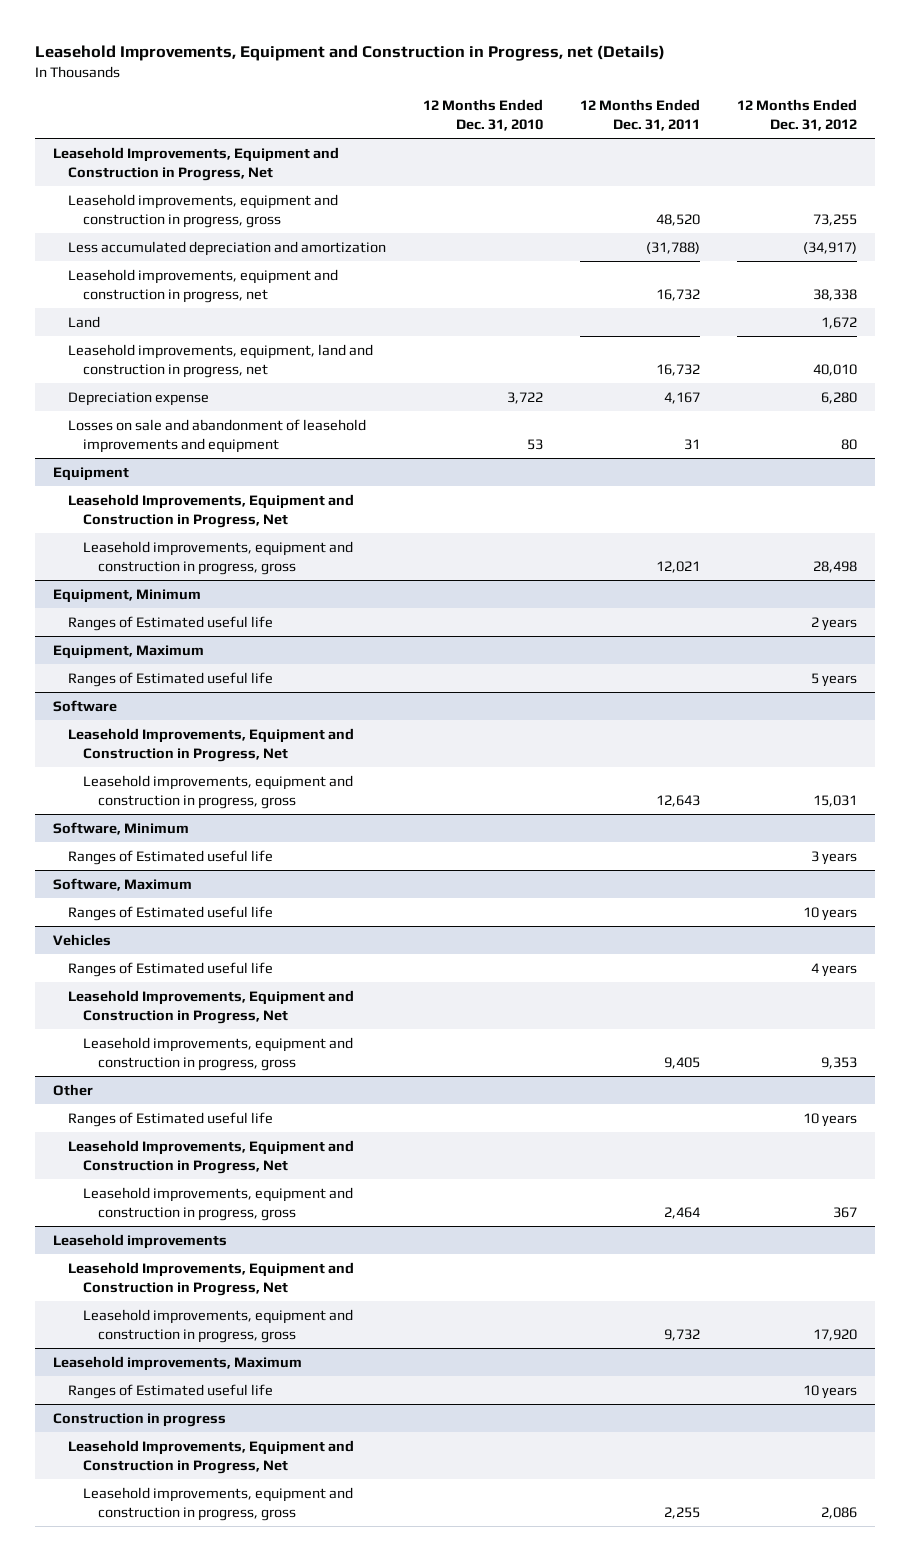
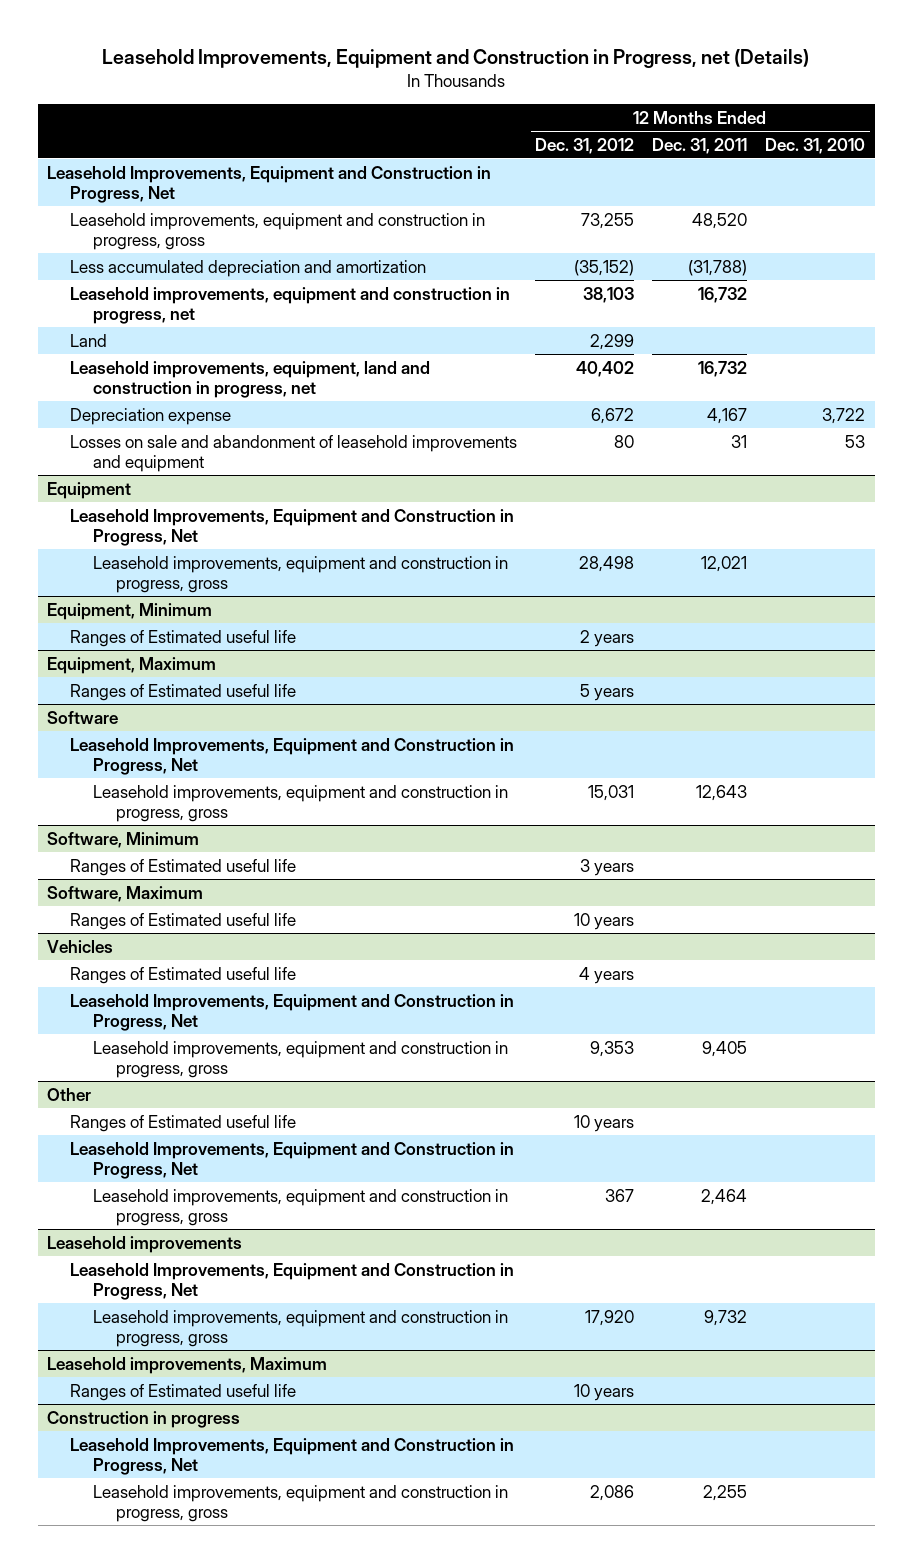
[802,241,857,254] (34,917) -> [574,259,635,276] (35,152)
[812,288,857,301] 38,338 -> [583,286,635,303] 38,103
[820,316,857,329] 1,672 -> [590,333,635,350] 2,299
[812,363,857,376] 40,010 -> [576,360,635,377] 40,402
[820,391,857,404] 6,280 -> [591,407,635,424] 6,672

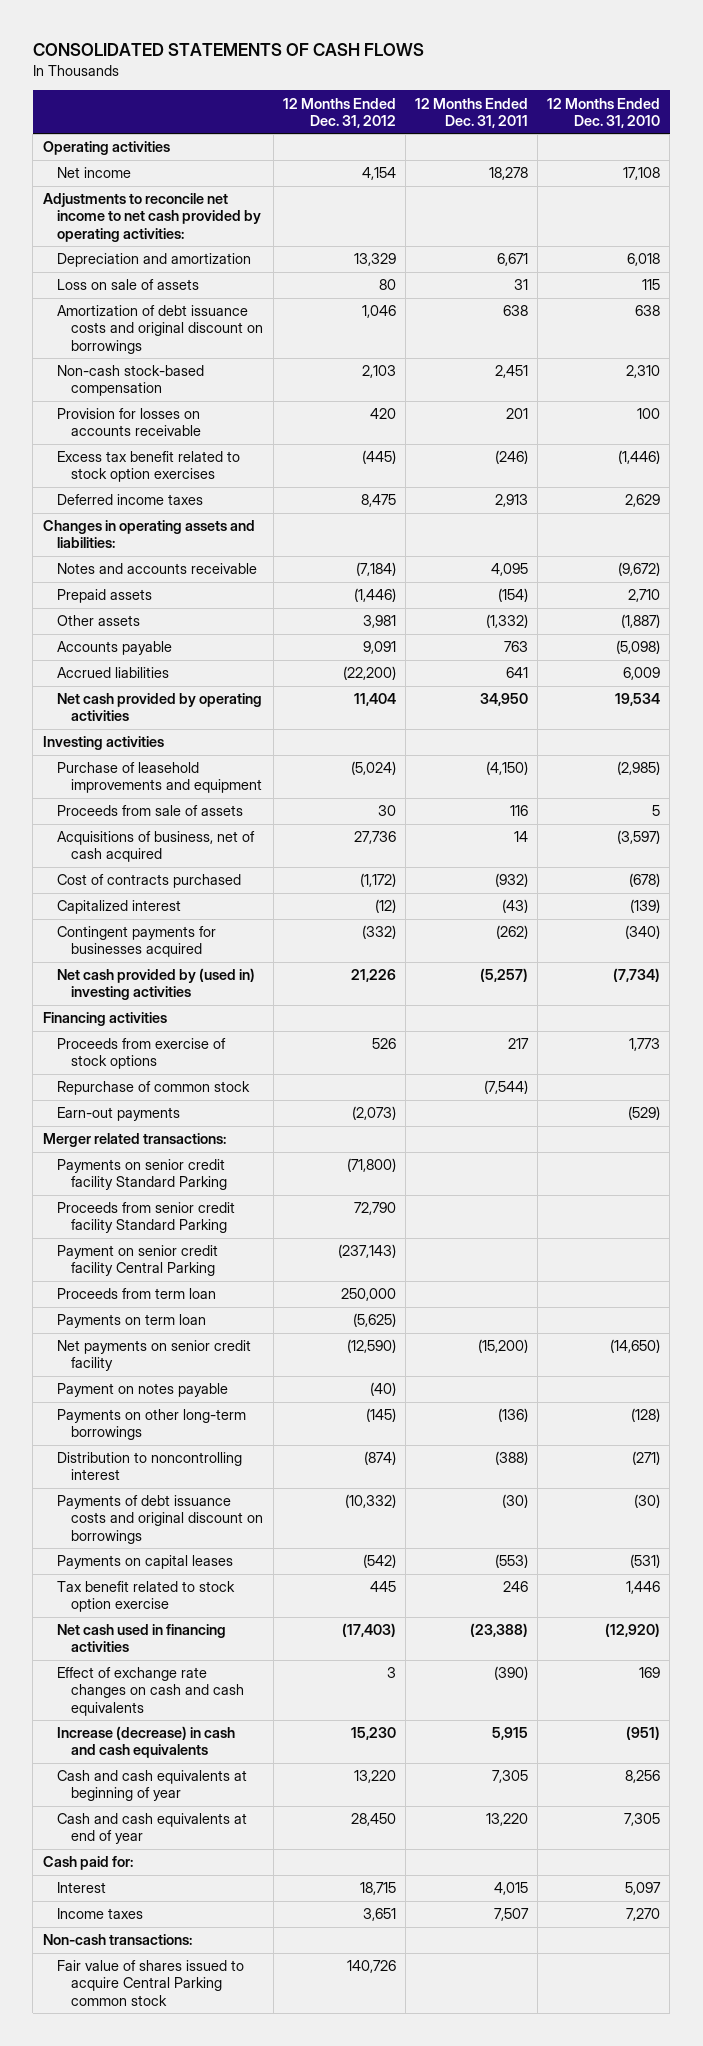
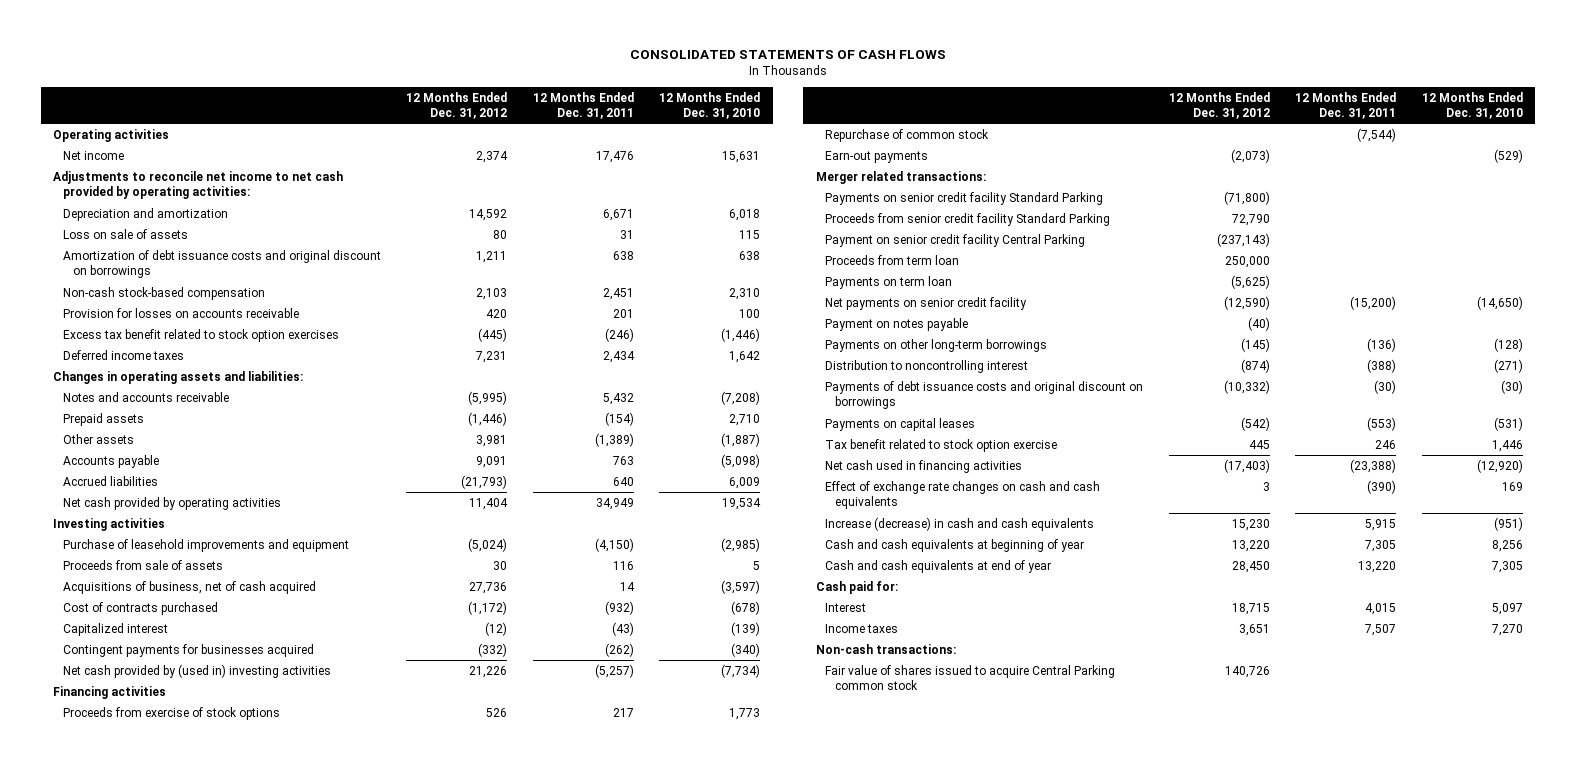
[361,167,396,181] 4,154 -> [476,150,509,163] 2,374
[488,167,528,181] 18,278 -> [595,150,634,163] 17,476
[623,167,661,181] 17,108 -> [722,150,761,163] 15,631
[353,253,396,267] 13,329 -> [469,208,508,221] 14,592
[361,305,396,319] 1,046 -> [476,250,508,263] 1,211
[360,494,396,508] 8,475 -> [476,350,508,363] 7,231
[494,494,528,508] 2,913 -> [602,350,635,363] 2,434
[625,494,661,508] 2,629 -> [729,350,761,363] 1,642
[355,562,396,577] (7,184) -> [468,390,508,405] (5,995)
[490,563,528,577] 4,095 -> [602,392,634,405] 5,432
[618,562,661,577] (9,672) -> [721,390,761,405] (7,208)
[485,614,528,629] (1,332) -> [594,432,634,447] (1,389)
[342,666,396,681] (22,200) -> [461,474,508,489] (21,793)
[505,667,528,679] 641 -> [612,476,634,486] 640
[479,693,528,707] 34,950 -> [595,497,634,510] 34,949

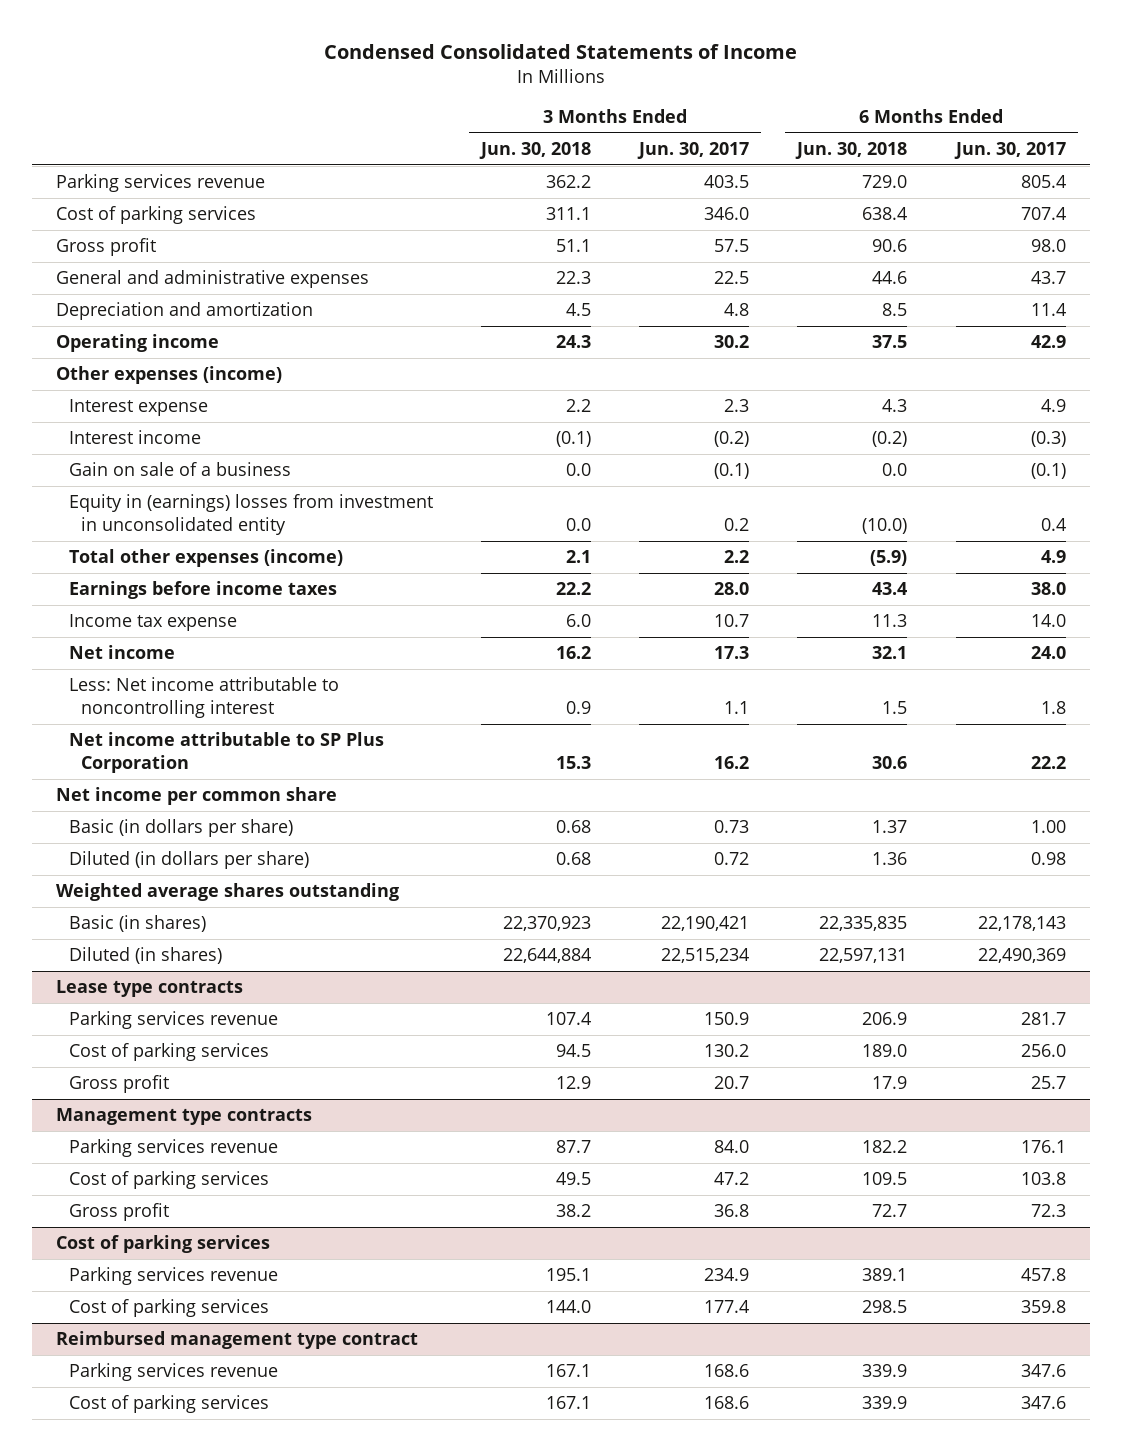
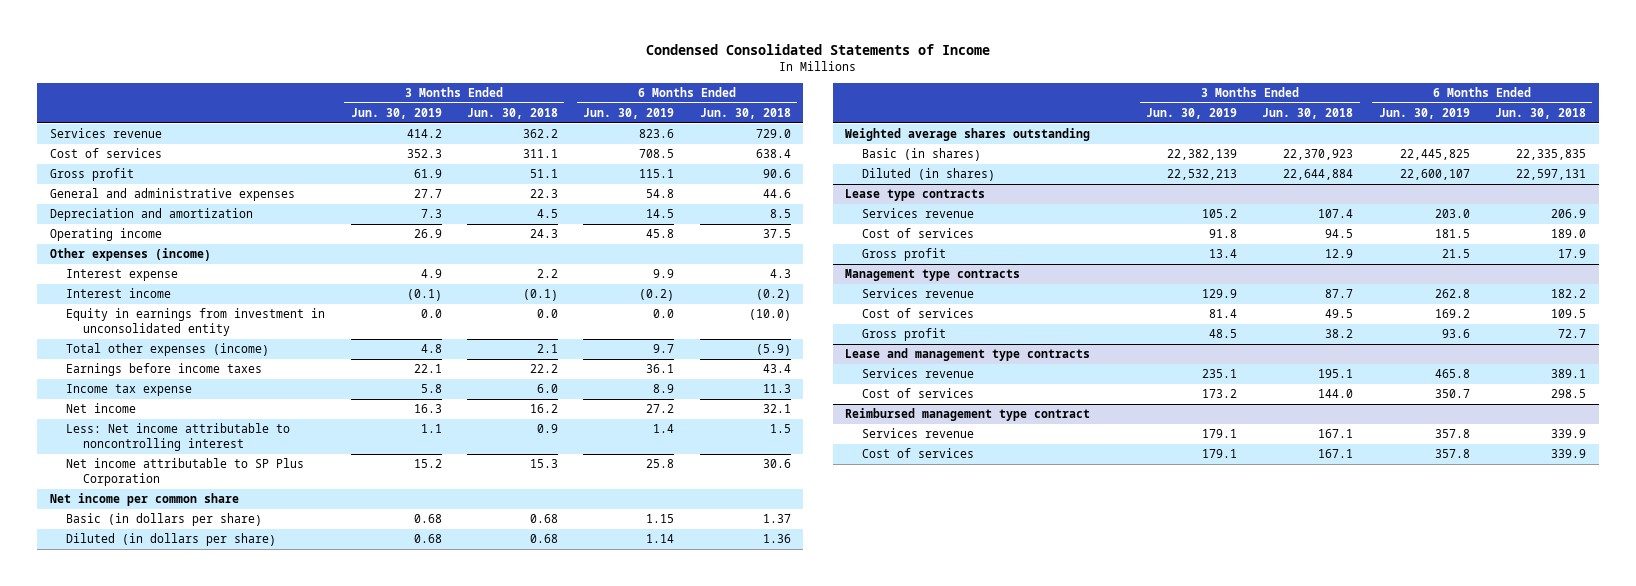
[637,141,750,159] Jun. 30, 2017 -> none
[953,141,1066,159] Jun. 30, 2017 -> none
none -> [350,107,442,119] Jun. 30, 2019
none -> [583,107,675,119] Jun. 30, 2019
[55,174,265,193] Parking services revenue -> [49,128,162,139] Services revenue
[55,206,256,225] Cost of parking services -> [49,148,162,159] Cost of services
[68,462,291,477] Gain on sale of a business -> none
[68,494,433,535] Equity in (earnings) losses from investment in unconsolidated entity -> [66,308,326,336] Equity in earnings from investment in unconsolidated entity
[68,1011,278,1030] Parking services revenue -> [861,208,974,219] Services revenue
[68,1043,269,1062] Cost of parking services -> [861,228,974,239] Cost of services
[68,1139,278,1158] Parking services revenue -> [861,288,974,299] Services revenue
[68,1171,269,1190] Cost of parking services -> [861,308,974,319] Cost of services
[55,1235,270,1254] Cost of parking services -> none
none -> [845,348,1091,362] Lease and management type contracts
[68,1267,278,1286] Parking services revenue -> [861,368,974,379] Services revenue
[68,1299,269,1318] Cost of parking services -> [861,388,974,399] Cost of services
[68,1363,278,1382] Parking services revenue -> [861,428,974,439] Services revenue
[68,1395,269,1414] Cost of parking services -> [861,448,974,459] Cost of services

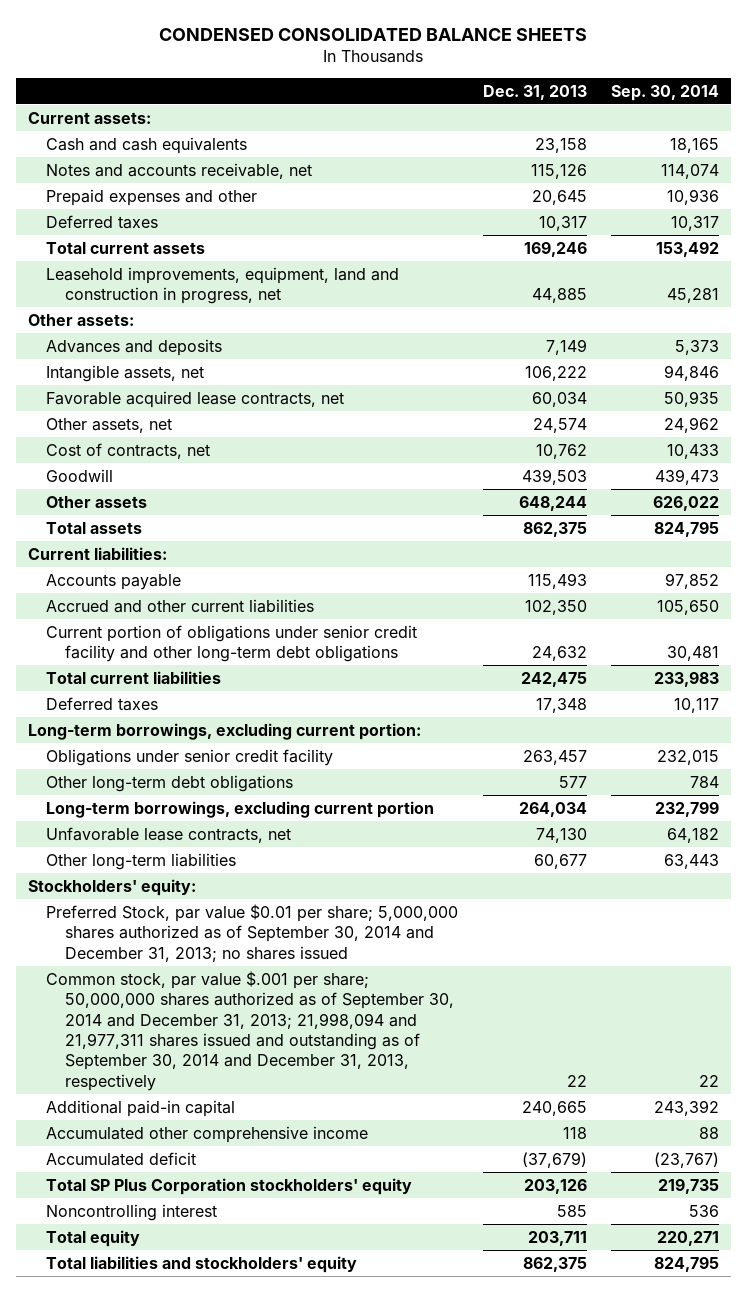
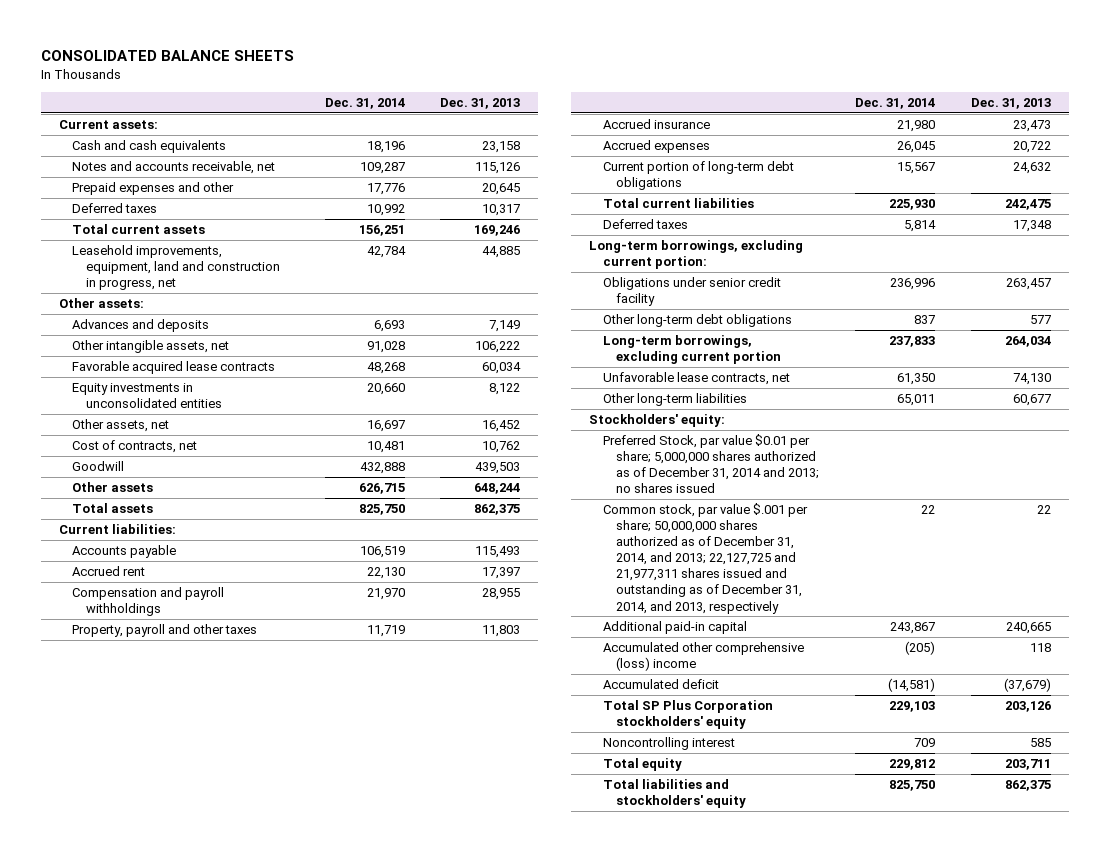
[159,27,588,41] CONDENSED CONSOLIDATED BALANCE SHEETS -> [40,50,294,62] CONSOLIDATED BALANCE SHEETS
[610,84,719,101] Sep. 30, 2014 -> none
none -> [324,98,405,110] Dec. 31, 2014
[46,364,205,382] Intangible assets, net -> [72,340,230,354] Other intangible assets, net
[46,390,345,408] Favorable acquired lease contracts, net -> [72,361,276,375] Favorable acquired lease contracts
none -> [72,383,222,409] Equity investments in unconsolidated entities
[532,417,587,433] 24,574 -> [482,420,521,433] 16,452
[46,598,315,613] Accrued and other current liabilities -> none
none -> [72,566,146,577] Accrued rent
none -> [72,587,225,617] Compensation and payroll withholdings
none -> [72,624,258,638] Property, payroll and other taxes
none -> [602,119,710,130] Accrued insurance
none -> [602,140,710,154] Accrued expenses
[46,624,418,663] Current portion of obligations under senior credit facility and other long-term debt obligations -> [602,161,794,191] Current portion of long-term debt obligations
[46,903,459,962] Preferred Stock, par value $0.01 per share; 5,000,000 shares authorized as of September 30, 2014 and December 31, 2013; no shares issued -> [602,434,820,494] Preferred Stock, par value $0.01 per share; 5,000,000 shares authorized as of December 31, 2014 and 2013; no shares issued
[46,970,454,1091] Common stock, par value $.001 per share; 50,000,000 shares authorized as of September 30, 2014 and December 31, 2013; 21,998,094 and 21,977,311 shares issued and outstanding as of September 30, 2014 and December 31, 2013, respectively -> [602,503,808,614] Common stock, par value $.001 per share; 50,000,000 shares authorized as of December 31, 2014, and 2013; 22,127,725 and 21,977,311 shares issued and outstanding as of December 31, 2014, and 2013, respectively
[46,1125,369,1143] Accumulated other comprehensive income -> [602,642,804,672] Accumulated other comprehensive (loss) income

